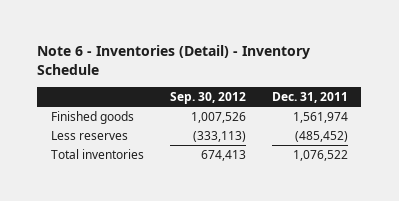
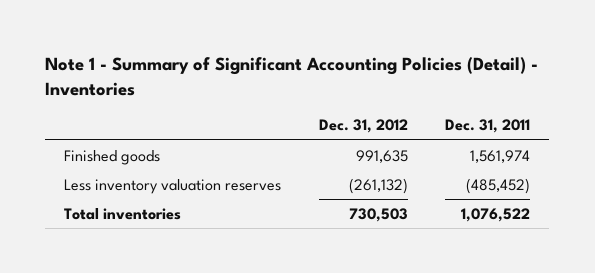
[37,45,311,75] Note 6 - Inventories (Detail) - Inventory Schedule -> [45,56,539,96] Note 1 - Summary of Significant Accounting Policies (Detail) - Inventories
[169,91,246,104] Sep. 30, 2012 -> none
none -> [318,119,408,134] Dec. 31, 2012
[50,130,128,140] Less reserves -> [64,178,282,194] Less inventory valuation reserves

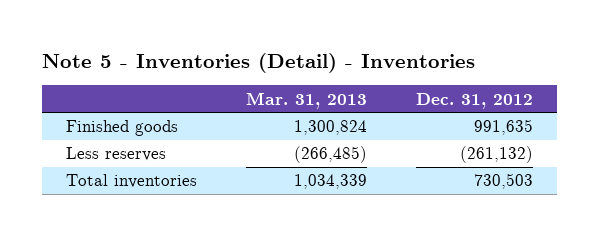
[45,56,539,96] Note 1 - Summary of Significant Accounting Policies (Detail) - Inventories -> [41,53,475,74] Note 5 - Inventories (Detail) - Inventories
[445,119,531,134] Dec. 31, 2011 -> none
none -> [245,91,367,109] Mar. 31, 2013
[64,178,282,194] Less inventory valuation reserves -> [66,147,167,162] Less reserves

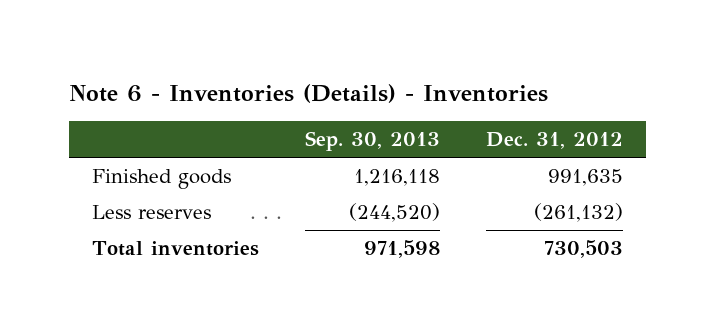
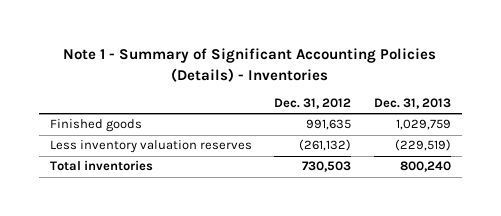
[69,83,549,103] Note 6 - Inventories (Details) - Inventories -> [63,48,437,82] Note 1 - Summary of Significant Accounting Policies (Details) - Inventories
[305,131,441,152] Sep. 30, 2013 -> none
none -> [373,98,451,110] Dec. 31, 2013
[92,205,212,220] Less reserves -> [50,140,253,154] Less inventory valuation reserves

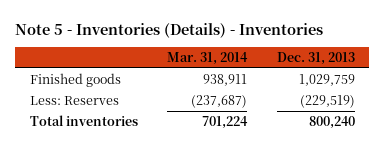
[63,48,437,82] Note 1 - Summary of Significant Accounting Policies (Details) - Inventories -> [14,22,323,38] Note 5 - Inventories (Details) - Inventories
[274,98,352,110] Dec. 31, 2012 -> none
none -> [167,52,249,66] Mar. 31, 2014
[50,140,253,154] Less inventory valuation reserves -> [29,95,119,105] Less: Reserves

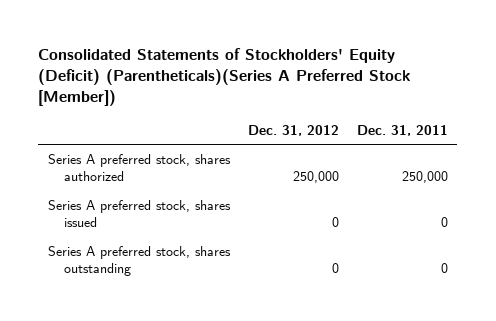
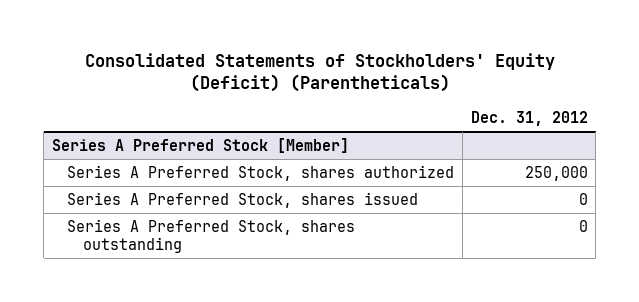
[38,47,411,107] Consolidated Statements of Stockholders' Equity (Deficit) (Parentheticals)(Series A Preferred Stock [Member]) -> [84,52,555,93] Consolidated Statements of Stockholders' Equity (Deficit) (Parentheticals)
[357,125,449,137] Dec. 31, 2011 -> none
none -> [51,138,349,154] Series A Preferred Stock [Member]
[47,153,231,182] Series A preferred stock, shares authorized -> [67,165,455,182] Series A Preferred Stock, shares authorized
[47,199,231,228] Series A preferred stock, shares issued -> [67,192,419,209] Series A Preferred Stock, shares issued
[47,245,231,277] Series A preferred stock, shares outstanding -> [67,219,356,253] Series A Preferred Stock, shares outstanding

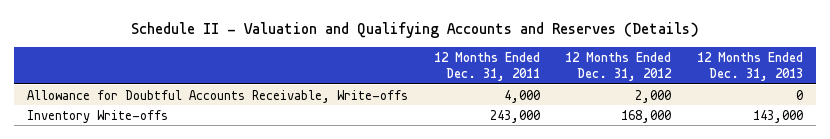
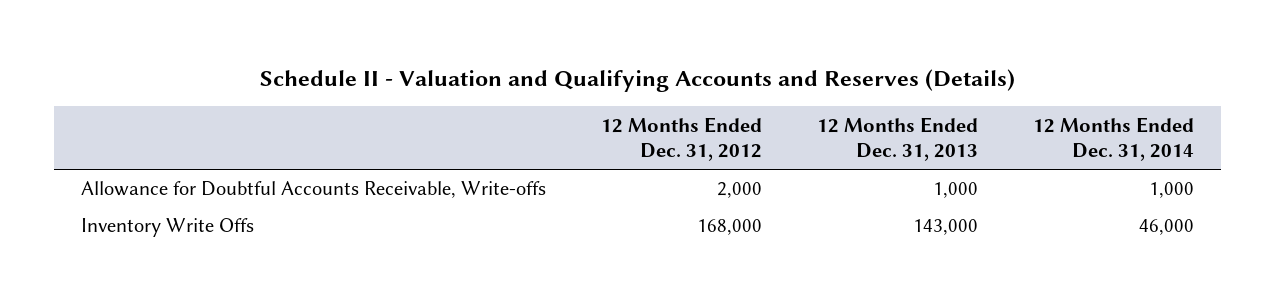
[433,51,540,82] 12 Months Ended Dec. 31, 2011 -> none
none -> [1032,116,1194,162] 12 Months Ended Dec. 31, 2014
[796,89,804,100] 0 -> [933,182,979,199] 1,000
[26,109,168,123] Inventory Write-offs -> [81,218,255,238] Inventory Write Offs

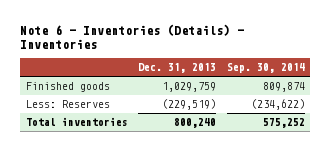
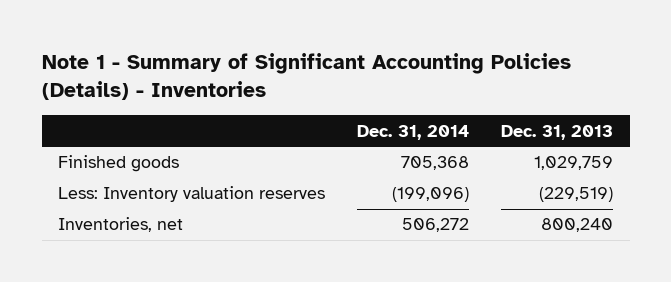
[20,23,245,49] Note 6 - Inventories (Details) - Inventories -> [41,53,571,101] Note 1 - Summary of Significant Accounting Policies (Details) - Inventories
[226,63,305,74] Sep. 30, 2014 -> none
none -> [357,124,470,140] Dec. 31, 2014
[25,100,110,109] Less: Reserves -> [57,186,325,203] Less: Inventory valuation reserves
[25,117,128,127] Total inventories -> [57,217,183,233] Inventories, net

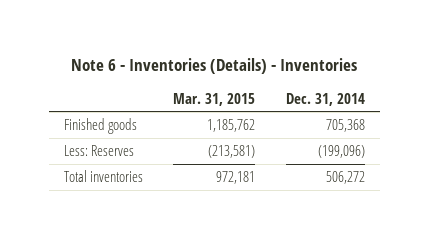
[41,53,571,101] Note 1 - Summary of Significant Accounting Policies (Details) - Inventories -> [71,58,358,75] Note 6 - Inventories (Details) - Inventories
[501,124,614,140] Dec. 31, 2013 -> none
none -> [173,92,256,106] Mar. 31, 2015
[57,186,325,203] Less: Inventory valuation reserves -> [64,145,135,157] Less: Reserves
[57,217,183,233] Inventories, net -> [64,170,144,183] Total inventories

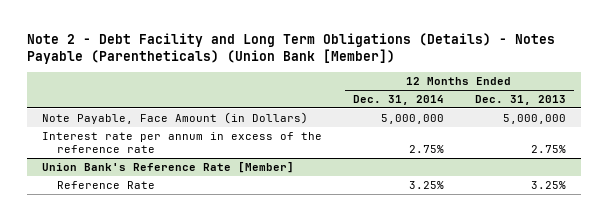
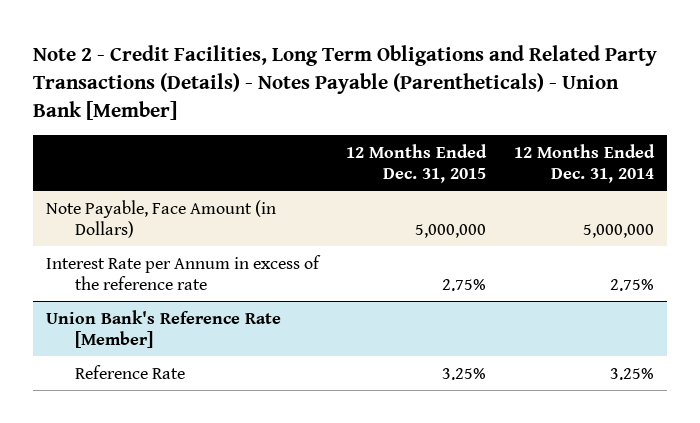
[26,33,555,65] Note 2 - Debt Facility and Long Term Obligations (Details) - Notes Payable (Parentheticals) (Union Bank [Member]) -> [32,44,657,121] Note 2 - Credit Facilities, Long Term Obligations and Related Party Transactions (Details) - Notes Payable (Parentheticals) - Union Bank [Member]
[474,94,566,105] Dec. 31, 2013 -> none
none -> [346,144,488,183] 12 Months Ended Dec. 31, 2015
[42,131,323,154] Interest rate per annum in excess of the reference rate -> [46,254,322,290] Interest Rate per Annum in excess of the reference rate

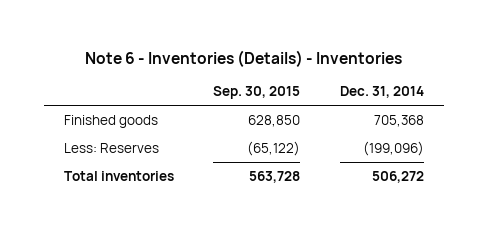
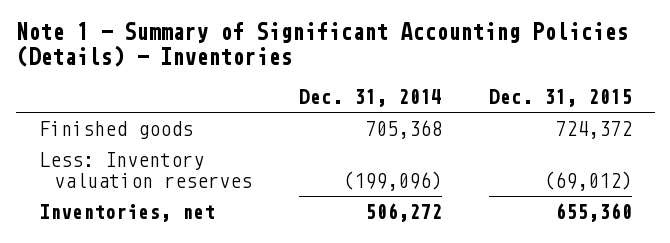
[84,50,402,68] Note 6 - Inventories (Details) - Inventories -> [15,22,628,67] Note 1 - Summary of Significant Accounting Policies (Details) - Inventories
[213,86,301,100] Sep. 30, 2015 -> none
none -> [488,88,632,107] Dec. 31, 2015
[63,142,159,153] Less: Reserves -> [38,151,253,188] Less: Inventory valuation reserves
[63,170,174,181] Total inventories -> [38,203,215,222] Inventories, net

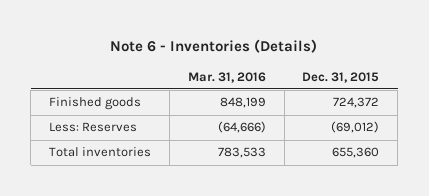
[15,22,628,67] Note 1 - Summary of Significant Accounting Policies (Details) - Inventories -> [110,39,318,54] Note 6 - Inventories (Details)
[298,88,442,107] Dec. 31, 2014 -> none
none -> [187,71,266,83] Mar. 31, 2016
[38,151,253,188] Less: Inventory valuation reserves -> [49,122,138,133] Less: Reserves
[38,203,215,222] Inventories, net -> [49,147,152,158] Total inventories

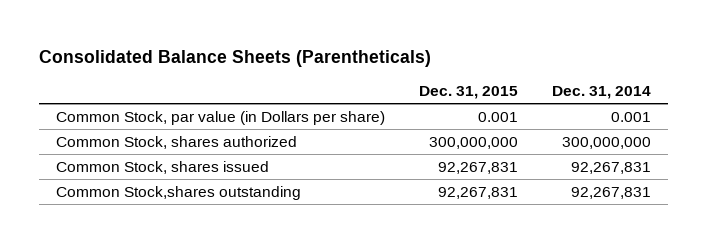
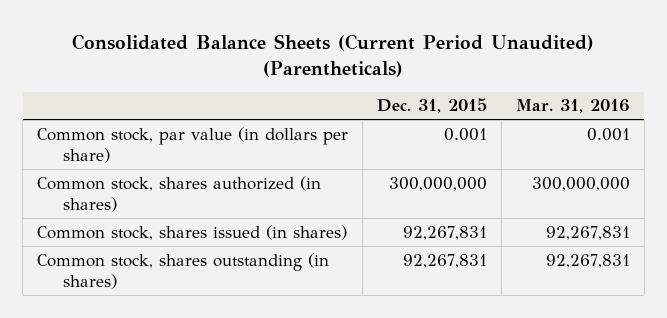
[39,50,432,68] Consolidated Balance Sheets (Parentheticals) -> [72,33,595,77] Consolidated Balance Sheets (Current Period Unaudited) (Parentheticals)
[551,86,651,100] Dec. 31, 2014 -> none
none -> [515,99,630,114] Mar. 31, 2016
[56,110,386,125] Common Stock, par value (in Dollars per share) -> [37,126,349,164] Common stock, par value (in dollars per share)
[56,135,298,149] Common Stock, shares authorized -> [37,175,322,213] Common stock, shares authorized (in shares)
[56,160,270,174] Common Stock, shares issued -> [37,224,348,240] Common stock, shares issued (in shares)
[56,185,302,200] Common Stock,shares outstanding -> [37,252,330,290] Common stock, shares outstanding (in shares)

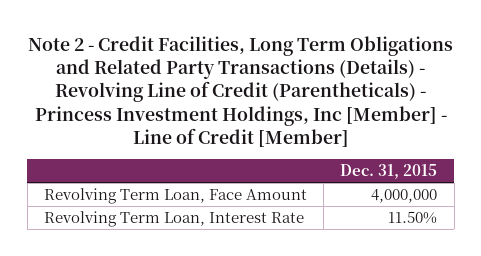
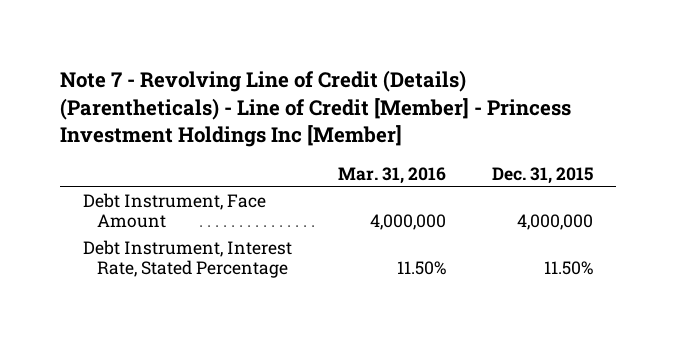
[27,35,453,147] Note 2 - Credit Facilities, Long Term Obligations and Related Party Transactions (Details) - Revolving Line of Credit (Parentheticals) - Princess Investment Holdings, Inc [Member] - Line of Credit [Member] -> [59,70,571,148] Note 7 - Revolving Line of Credit (Details) (Parentheticals) - Line of Credit [Member] - Princess Investment Holdings Inc [Member]
none -> [337,166,446,184] Mar. 31, 2016
[43,188,307,205] Revolving Term Loan, Face Amount -> [82,192,266,229] Debt Instrument, Face Amount
[43,211,304,228] Revolving Term Loan, Interest Rate -> [82,239,292,279] Debt Instrument, Interest Rate, Stated Percentage

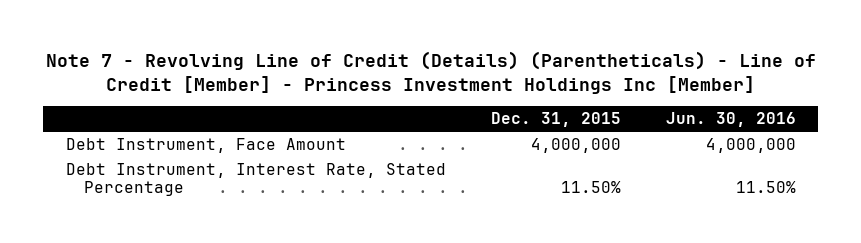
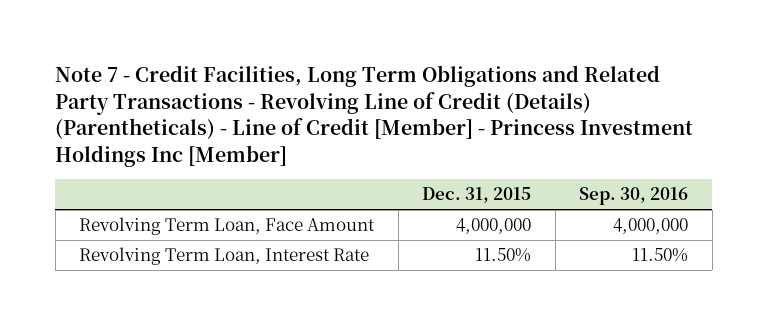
[45,50,816,94] Note 7 - Revolving Line of Credit (Details) (Parentheticals) - Line of Credit [Member] - Princess Investment Holdings Inc [Member] -> [55,64,694,167] Note 7 - Credit Facilities, Long Term Obligations and Related Party Transactions - Revolving Line of Credit (Details) (Parentheticals) - Line of Credit [Member] - Princess Investment Holdings Inc [Member]
[665,112,796,128] Jun. 30, 2016 -> none
none -> [579,187,689,206] Sep. 30, 2016
[65,138,346,154] Debt Instrument, Face Amount -> [79,217,376,236] Revolving Term Loan, Face Amount
[65,163,446,196] Debt Instrument, Interest Rate, Stated Percentage -> [79,247,370,266] Revolving Term Loan, Interest Rate

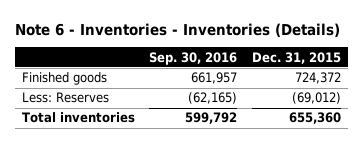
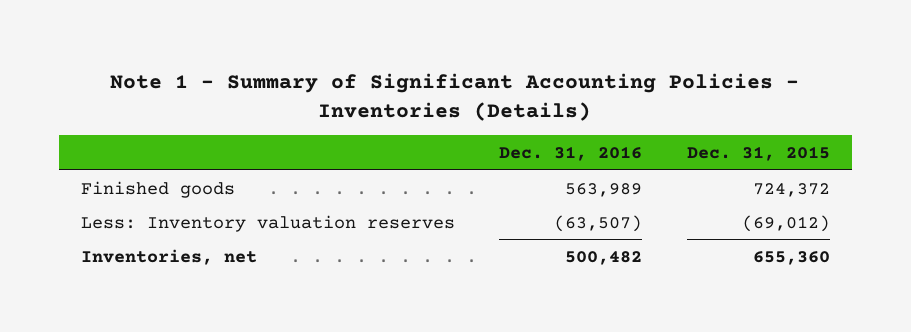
[14,22,340,37] Note 6 - Inventories - Inventories (Details) -> [110,72,800,121] Note 1 - Summary of Significant Accounting Policies - Inventories (Details)
[149,51,238,65] Sep. 30, 2016 -> none
none -> [499,146,643,162] Dec. 31, 2016
[22,92,110,104] Less: Reserves -> [80,214,455,232] Less: Inventory valuation reserves
[22,112,136,124] Total inventories -> [80,248,257,265] Inventories, net

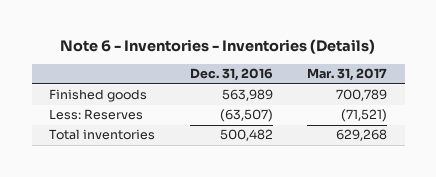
[110,72,800,121] Note 1 - Summary of Significant Accounting Policies - Inventories (Details) -> [60,39,376,55] Note 6 - Inventories - Inventories (Details)
[686,146,830,162] Dec. 31, 2015 -> none
none -> [307,68,388,82] Mar. 31, 2017
[80,214,455,232] Less: Inventory valuation reserves -> [48,109,143,121] Less: Reserves
[80,248,257,265] Inventories, net -> [48,129,155,141] Total inventories

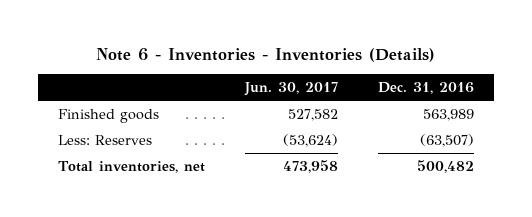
[307,68,388,82] Mar. 31, 2017 -> none
none -> [244,82,339,97] Jun. 30, 2017
[48,129,155,141] Total inventories -> [57,160,205,173] Total inventories, net

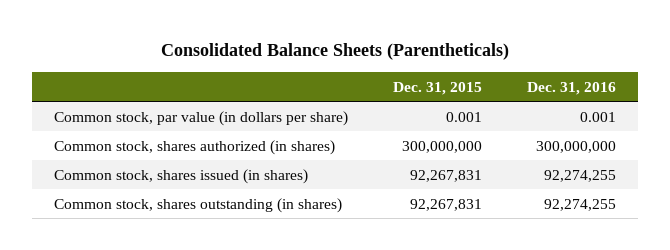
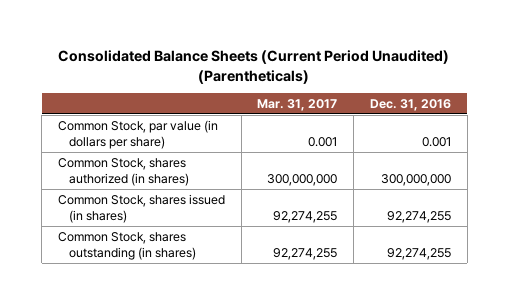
[161,43,510,61] Consolidated Balance Sheets (Parentheticals) -> [58,50,450,84] Consolidated Balance Sheets (Current Period Unaudited) (Parentheticals)
[393,81,483,95] Dec. 31, 2015 -> none
none -> [257,99,338,112] Mar. 31, 2017
[54,110,349,126] Common stock, par value (in dollars per share) -> [57,119,218,149] Common Stock, par value (in dollars per share)
[54,139,336,155] Common stock, shares authorized (in shares) -> [57,157,189,186] Common Stock, shares authorized (in shares)
[54,168,309,184] Common stock, shares issued (in shares) -> [57,193,225,223] Common Stock, shares issued (in shares)
[54,197,343,213] Common stock, shares outstanding (in shares) -> [57,231,196,260] Common Stock, shares outstanding (in shares)

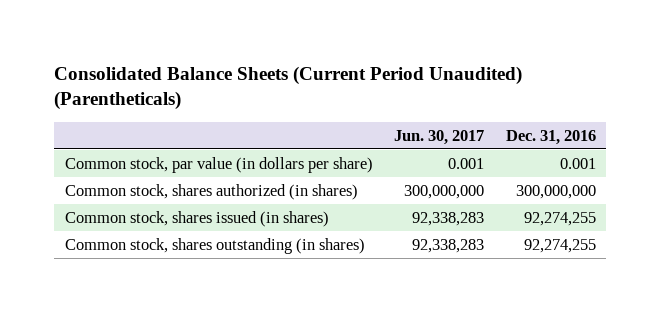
[257,99,338,112] Mar. 31, 2017 -> none
none -> [394,129,485,145] Jun. 30, 2017
[57,119,218,149] Common Stock, par value (in dollars per share) -> [64,156,373,173] Common stock, par value (in dollars per share)
[57,157,189,186] Common Stock, shares authorized (in shares) -> [64,183,358,200] Common stock, shares authorized (in shares)
[57,193,225,223] Common Stock, shares issued (in shares) -> [64,210,329,227] Common stock, shares issued (in shares)
[57,231,196,260] Common Stock, shares outstanding (in shares) -> [64,237,365,254] Common stock, shares outstanding (in shares)

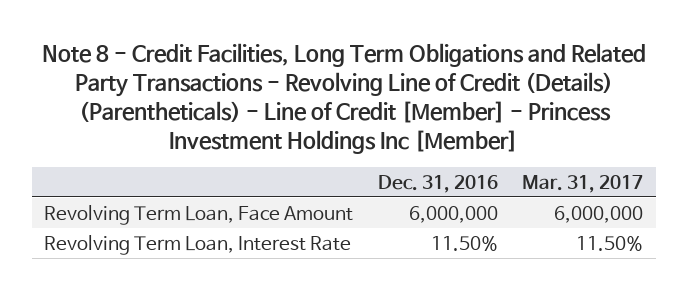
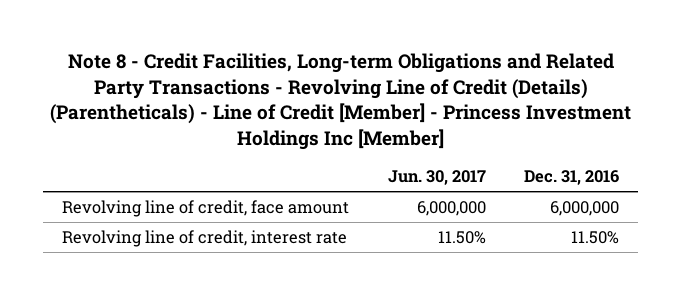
[41,43,646,154] Note 8 - Credit Facilities, Long Term Obligations and Related Party Transactions - Revolving Line of Credit (Details) (Parentheticals) - Line of Credit [Member] - Princess Investment Holdings Inc [Member] -> [49,53,631,150] Note 8 - Credit Facilities, Long-term Obligations and Related Party Transactions - Revolving Line of Credit (Details) (Parentheticals) - Line of Credit [Member] - Princess Investment Holdings Inc [Member]
[522,174,644,193] Mar. 31, 2017 -> none
none -> [387,169,486,185] Jun. 30, 2017
[44,204,354,225] Revolving Term Loan, Face Amount -> [62,199,350,217] Revolving line of credit, face amount
[44,234,352,255] Revolving Term Loan, Interest Rate -> [62,229,348,247] Revolving line of credit, interest rate

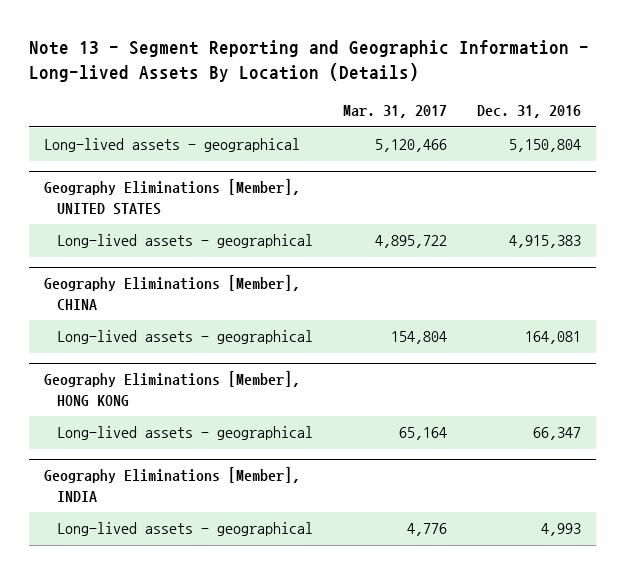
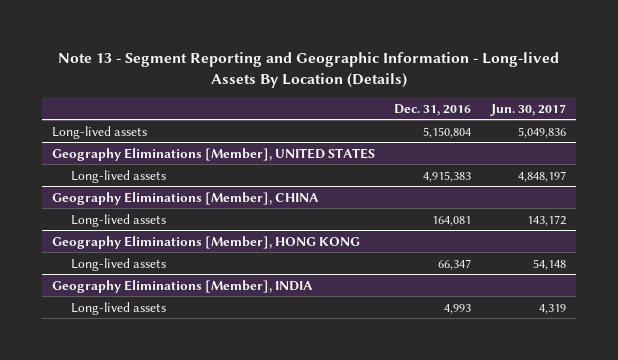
[342,105,447,119] Mar. 31, 2017 -> none
none -> [489,103,566,116] Jun. 30, 2017
[43,138,300,153] Long-lived assets - geographical -> [51,125,147,139] Long-lived assets
[56,234,313,249] Long-lived assets - geographical -> [71,169,167,183] Long-lived assets
[56,330,313,345] Long-lived assets - geographical -> [71,213,167,227] Long-lived assets
[56,426,313,441] Long-lived assets - geographical -> [71,257,167,271] Long-lived assets
[56,522,313,537] Long-lived assets - geographical -> [71,301,167,315] Long-lived assets

